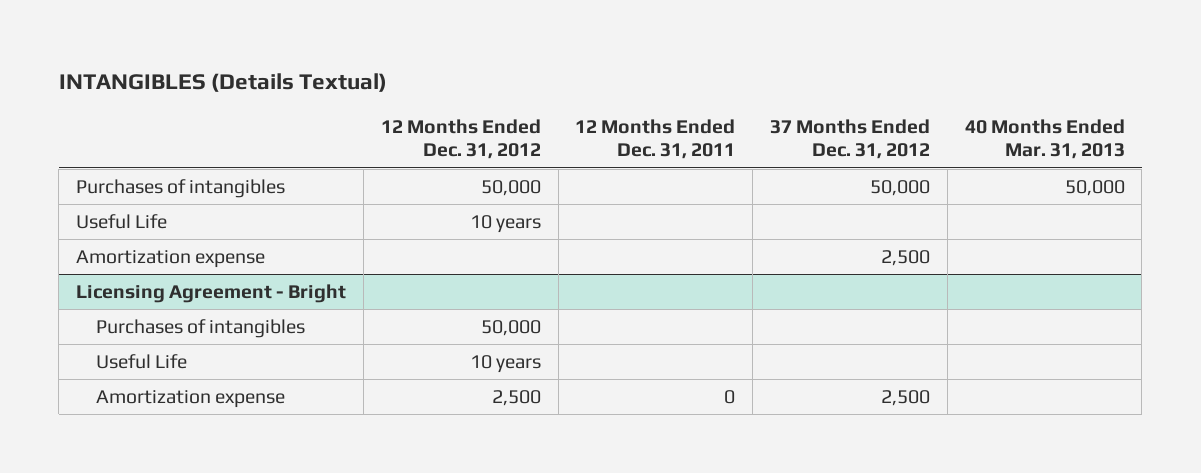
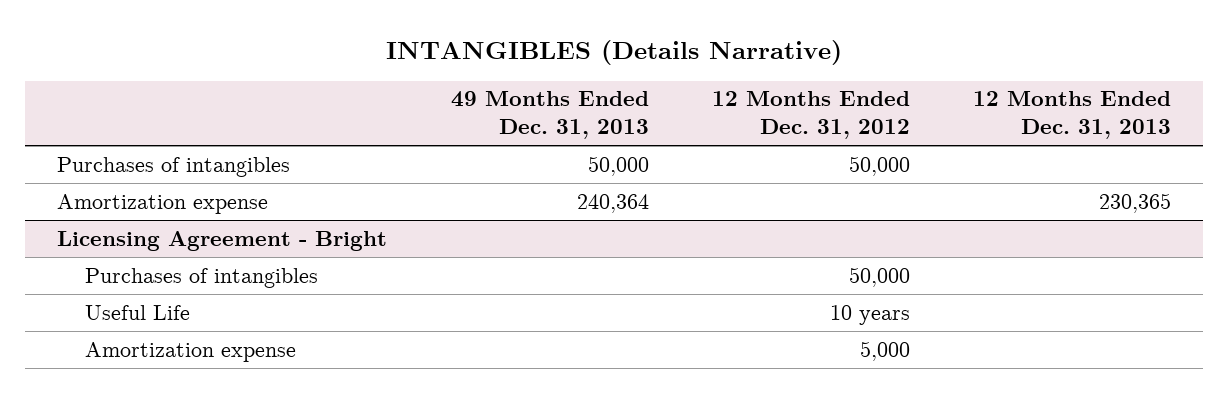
[58,73,387,93] INTANGIBLES (Details Textual) -> [386,40,843,66] INTANGIBLES (Details Narrative)
[575,118,736,160] 12 Months Ended Dec. 31, 2011 -> none
[769,118,930,160] 37 Months Ended Dec. 31, 2012 -> none
[964,118,1125,160] 40 Months Ended Mar. 31, 2013 -> none
none -> [450,91,649,140] 49 Months Ended Dec. 31, 2013
none -> [973,91,1172,140] 12 Months Ended Dec. 31, 2013
[76,213,168,229] Useful Life -> none
[491,389,541,406] 2,500 -> [859,340,910,361] 5,000

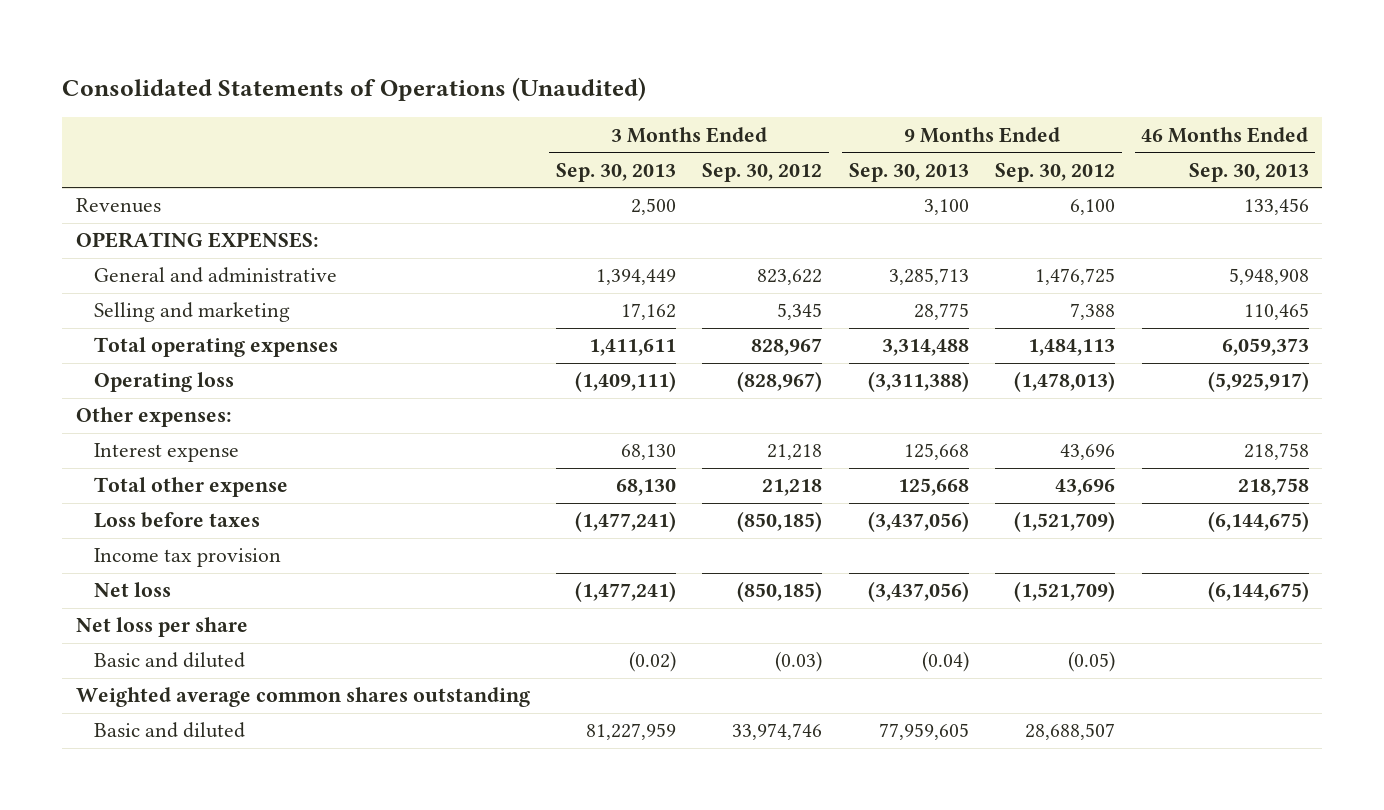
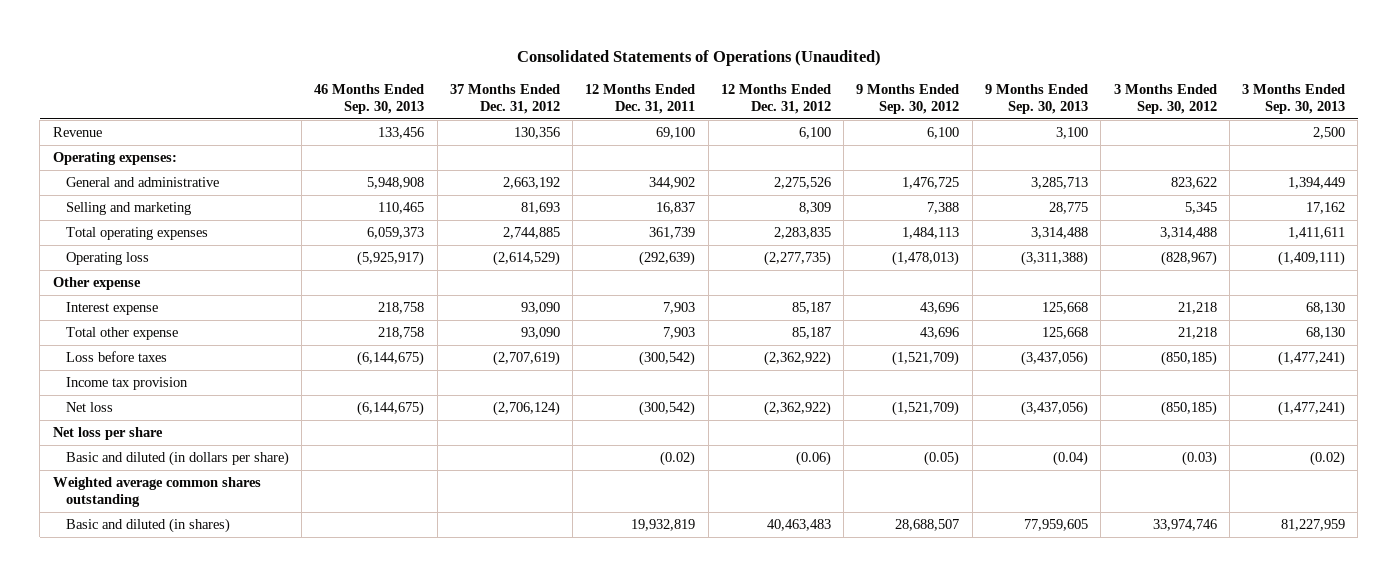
none -> [449,83,560,115] 37 Months Ended Dec. 31, 2012
none -> [585,83,696,115] 12 Months Ended Dec. 31, 2011
none -> [720,83,831,115] 12 Months Ended Dec. 31, 2012
[75,198,161,214] Revenues -> [52,127,102,138] Revenue
[75,232,319,249] OPERATING EXPENSES: -> [52,152,177,166] Operating expenses:
[751,338,823,357] 828,967 -> [1159,227,1217,240] 3,314,488
[75,407,232,428] Other expenses: -> [52,277,141,291] Other expense
[94,652,246,669] Basic and diluted -> [65,451,289,467] Basic and diluted (in dollars per share)
[94,722,246,739] Basic and diluted -> [65,518,230,534] Basic and diluted (in shares)

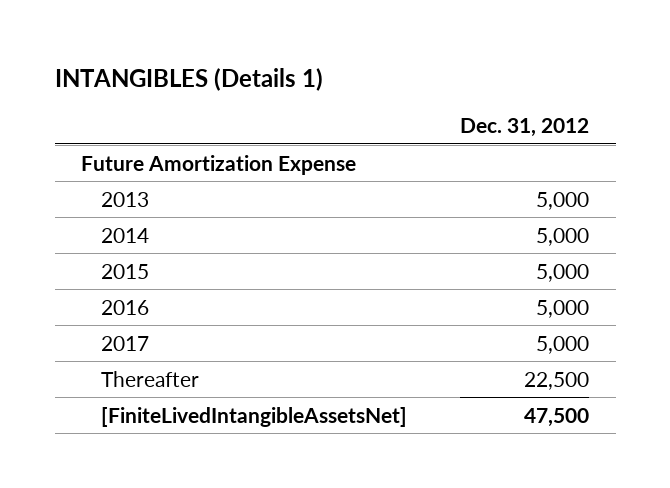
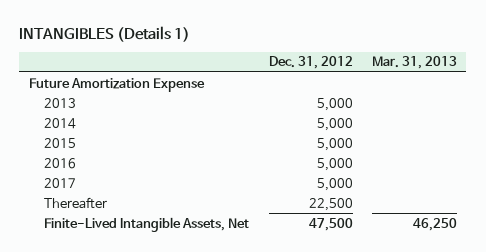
none -> [371,56,457,70] Mar. 31, 2013
[100,406,407,427] [FiniteLivedIntangibleAssetsNet] -> [44,216,250,232] Finite-Lived Intangible Assets, Net

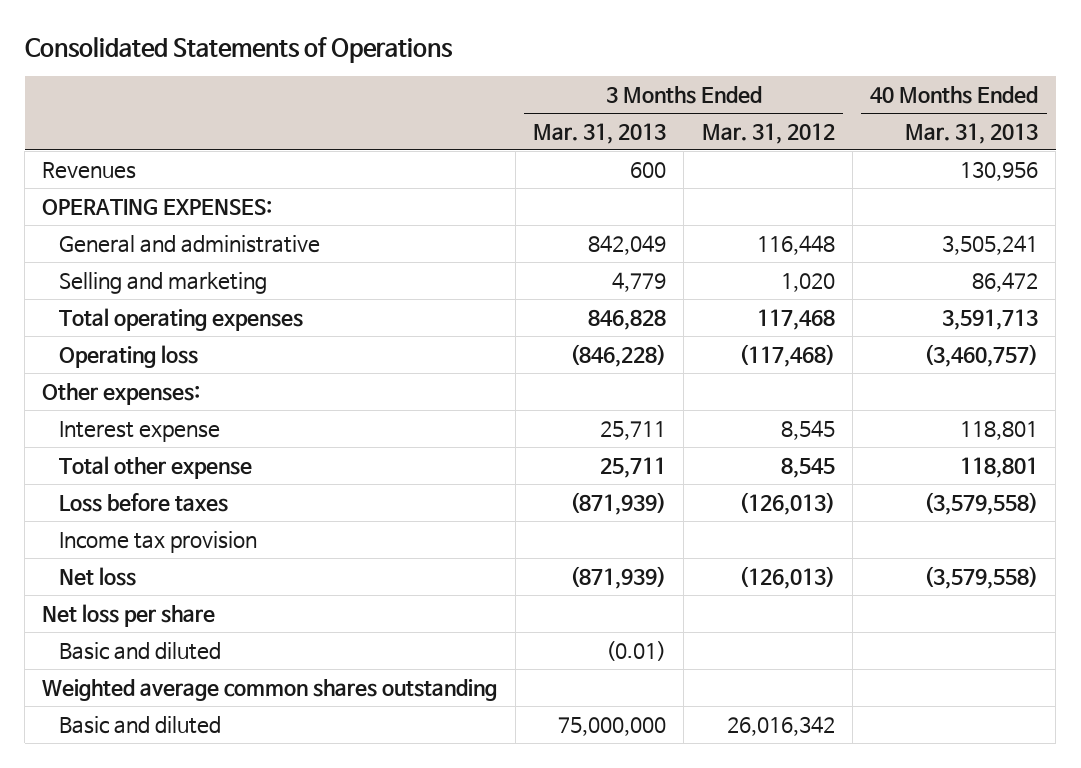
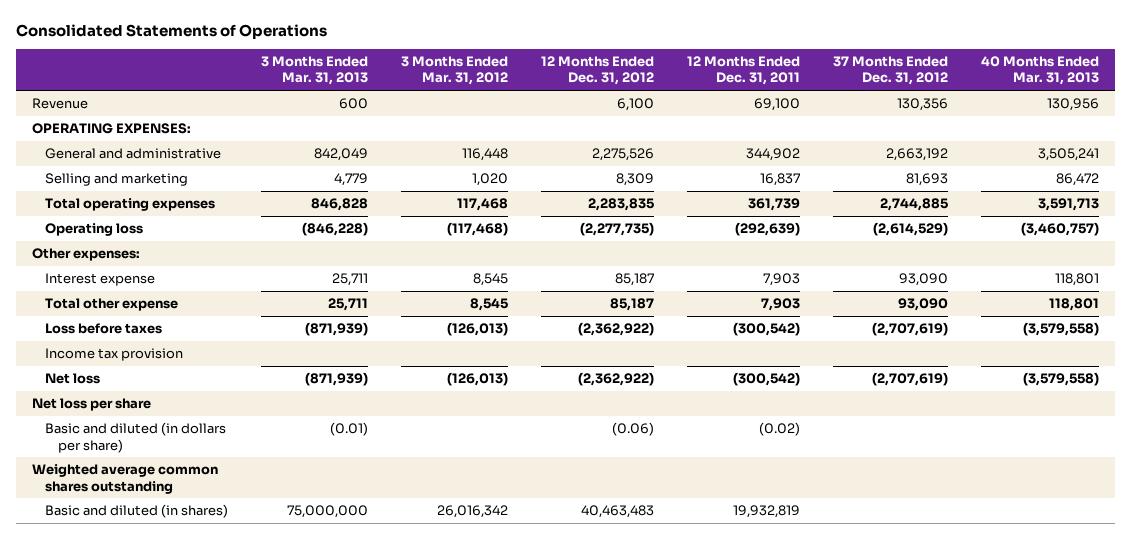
none -> [540,55,654,86] 12 Months Ended Dec. 31, 2012
none -> [686,55,800,86] 12 Months Ended Dec. 31, 2011
none -> [832,55,948,86] 37 Months Ended Dec. 31, 2012
[42,161,137,179] Revenues -> [32,98,89,110] Revenue
[58,641,221,660] Basic and diluted -> [45,422,227,453] Basic and diluted (in dollars per share)
[58,715,221,734] Basic and diluted -> [45,504,229,519] Basic and diluted (in shares)

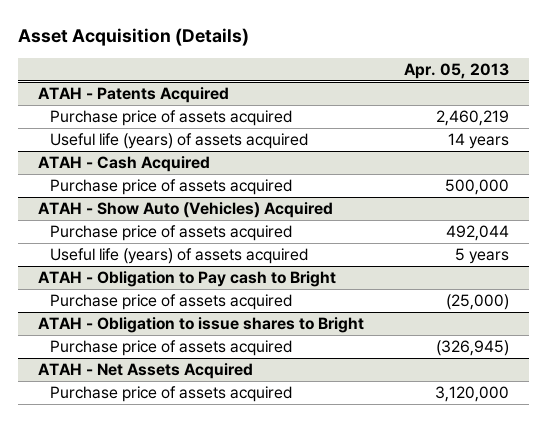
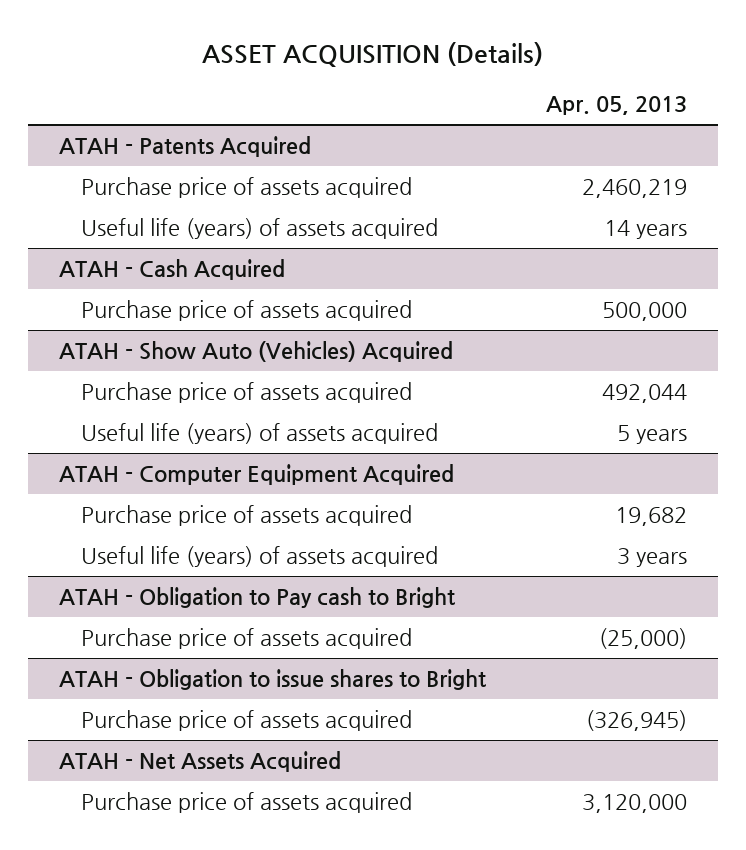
[17,28,249,47] Asset Acquisition (Details) -> [202,41,544,67] ASSET ACQUISITION (Details)
none -> [58,464,454,486] ATAH - Computer Equipment Acquired
none -> [80,505,412,527] Purchase price of assets acquired
none -> [80,546,438,568] Useful life (years) of assets acquired

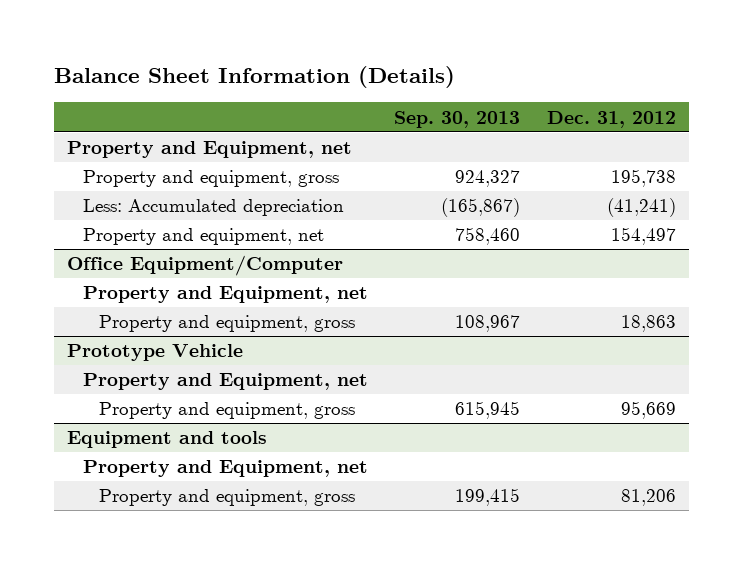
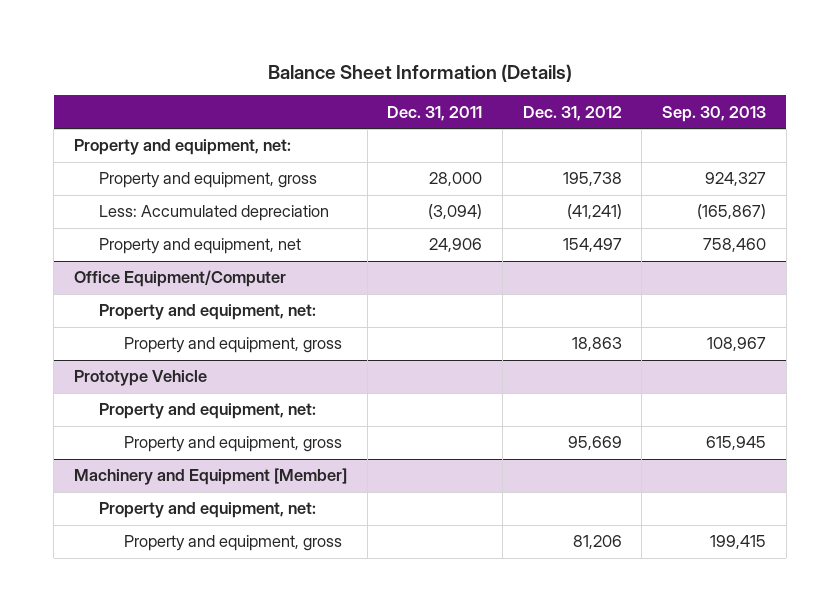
none -> [387,105,483,121] Dec. 31, 2011
[66,141,352,159] Property and Equipment, net -> [73,139,291,156] Property and equipment, net:
[82,286,368,304] Property and Equipment, net -> [98,304,316,321] Property and equipment, net:
[82,373,368,391] Property and Equipment, net -> [98,403,316,420] Property and equipment, net:
[66,431,267,449] Equipment and tools -> none
none -> [73,468,347,486] Machinery and Equipment [Member]
[82,460,368,478] Property and Equipment, net -> [98,502,316,519] Property and equipment, net:

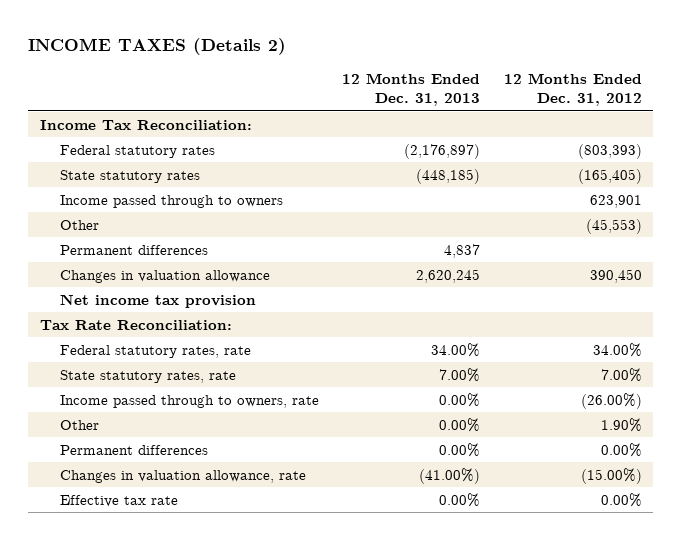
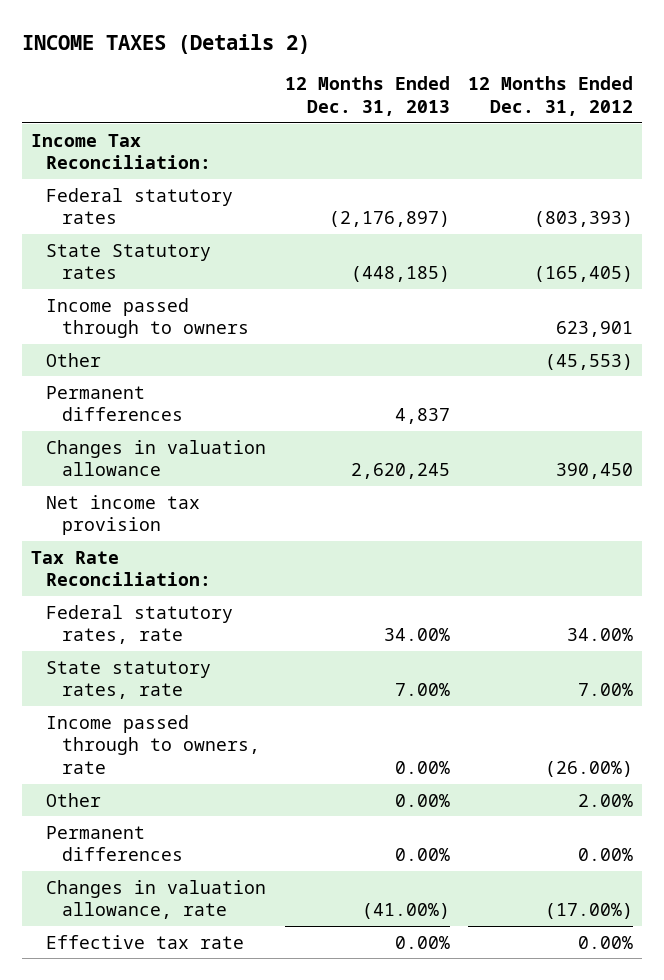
[59,169,200,183] State statutory rates -> [46,243,212,280] State Statutory rates
[600,417,642,432] 1.90% -> [578,793,634,807] 2.00%
[580,467,642,484] (15.00%) -> [545,903,634,920] (17.00%)

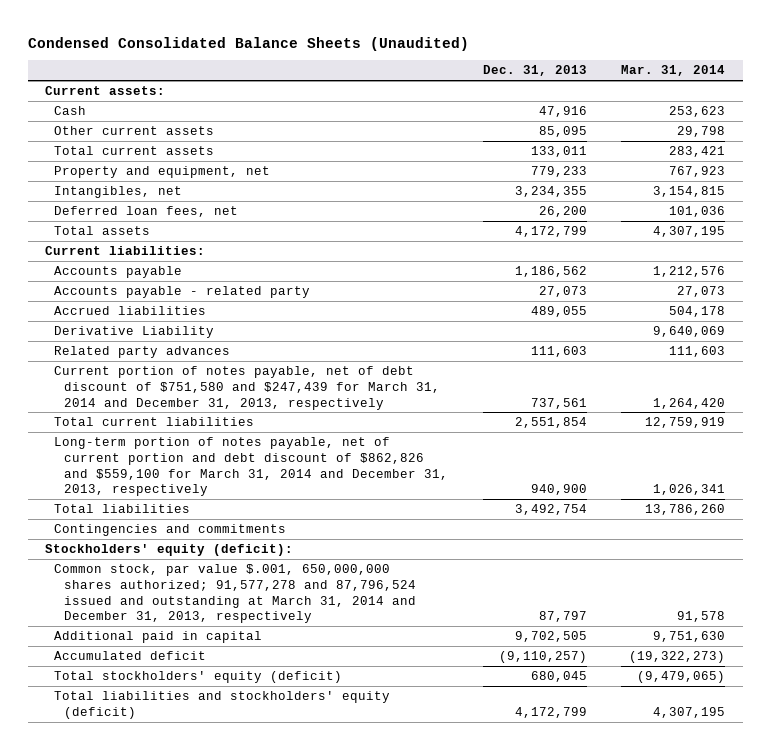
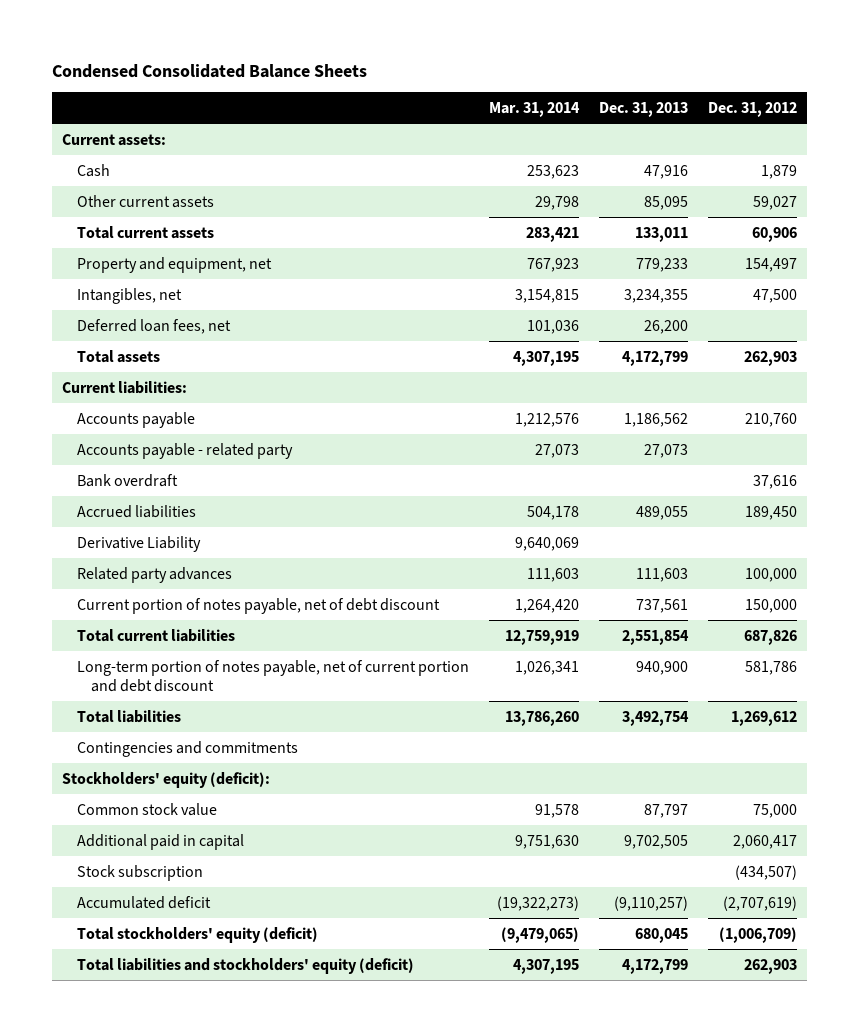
[27,36,469,51] Condensed Consolidated Balance Sheets (Unaudited) -> [52,63,368,78] Condensed Consolidated Balance Sheets
none -> [708,102,798,118] Dec. 31, 2012
none -> [76,473,178,487] Bank overdraft
[54,366,440,410] Current portion of notes payable, net of debt discount of $751,580 and $247,439 for March 31, 2014 and December 31, 2013, respectively -> [76,597,440,614] Current portion of notes payable, net of debt discount
[54,437,448,497] Long-term portion of notes payable, net of current portion and debt discount of $862,826 and $559,100 for March 31, 2014 and December 31, 2013, respectively -> [76,659,469,693] Long-term portion of notes payable, net of current portion and debt discount
[54,564,416,624] Common stock, par value $.001, 650,000,000 shares authorized; 91,577,278 and 87,796,524 issued and outstanding at March 31, 2014 and December 31, 2013, respectively -> [76,802,217,816] Common stock value
none -> [76,864,203,881] Stock subscription

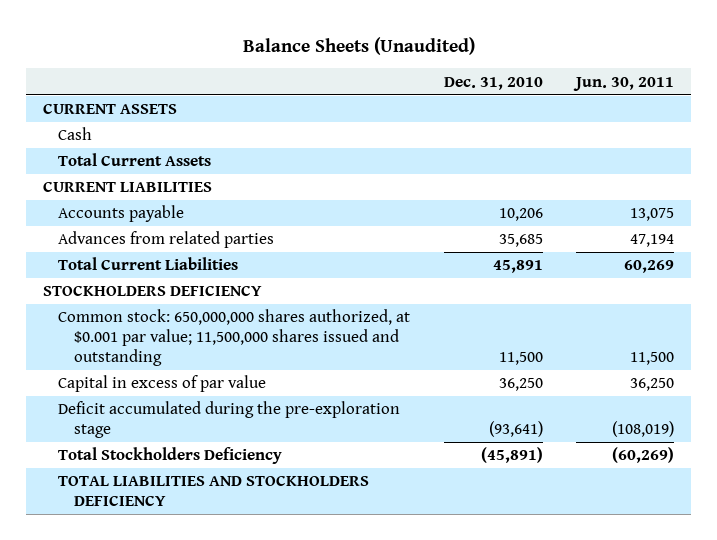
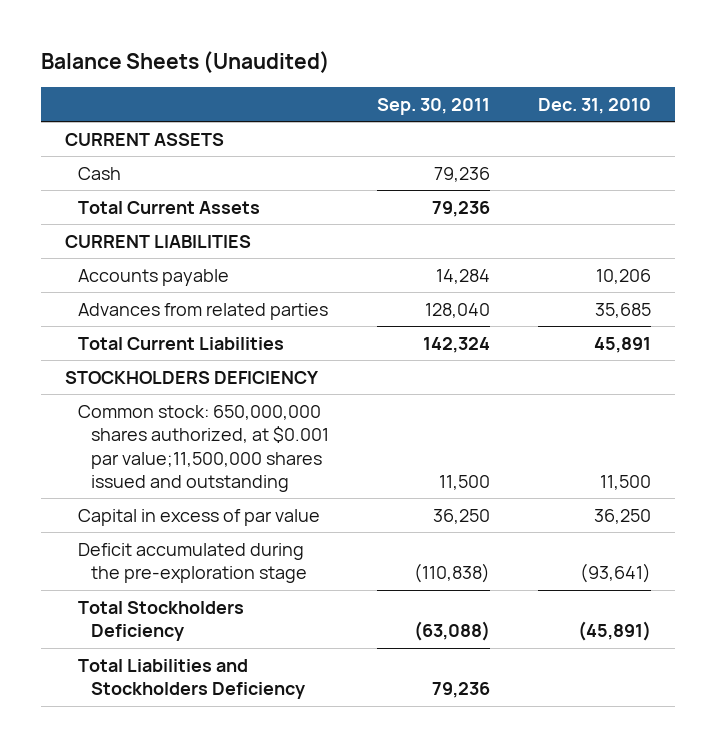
[573,76,675,91] Jun. 30, 2011 -> none
none -> [377,97,491,115] Sep. 30, 2011
[58,309,411,366] Common stock: 650,000,000 shares authorized, at $0.001 par value; 11,500,000 shares issued and outstanding -> [78,404,330,492] Common stock: 650,000,000 shares authorized, at $0.001 par value;11,500,000 shares issued and outstanding
[58,475,370,506] TOTAL LIABILITIES AND STOCKHOLDERS DEFICIENCY -> [78,658,306,700] Total Liabilities and Stockholders Deficiency

